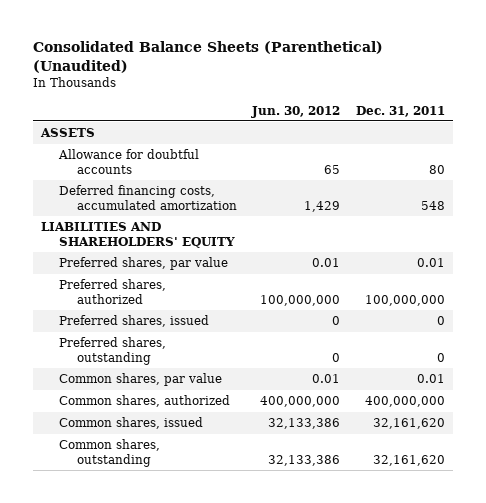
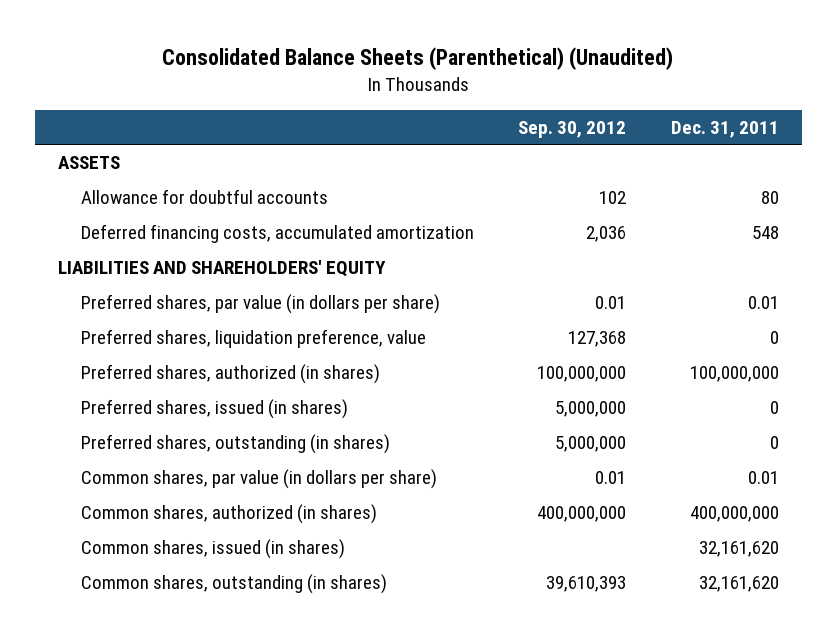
[251,105,341,118] Jun. 30, 2012 -> none
none -> [518,120,627,138] Sep. 30, 2012
[58,257,228,271] Preferred shares, par value -> [80,294,440,315] Preferred shares, par value (in dollars per share)
none -> [80,329,426,349] Preferred shares, liquidation preference, value
[58,279,166,304] Preferred shares, authorized -> [80,364,380,385] Preferred shares, authorized (in shares)
[58,315,209,328] Preferred shares, issued -> [80,399,348,420] Preferred shares, issued (in shares)
[58,337,166,365] Preferred shares, outstanding -> [80,434,390,455] Preferred shares, outstanding (in shares)
[58,373,222,387] Common shares, par value -> [80,469,437,490] Common shares, par value (in dollars per share)
[58,395,230,408] Common shares, authorized -> [80,504,377,525] Common shares, authorized (in shares)
[58,417,203,430] Common shares, issued -> [80,539,345,560] Common shares, issued (in shares)
[58,439,160,467] Common shares, outstanding -> [80,574,387,595] Common shares, outstanding (in shares)

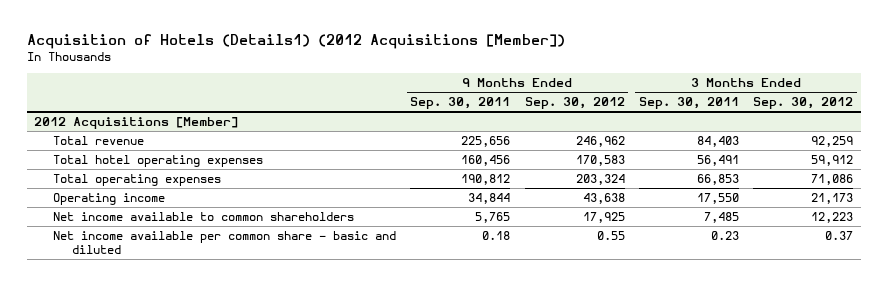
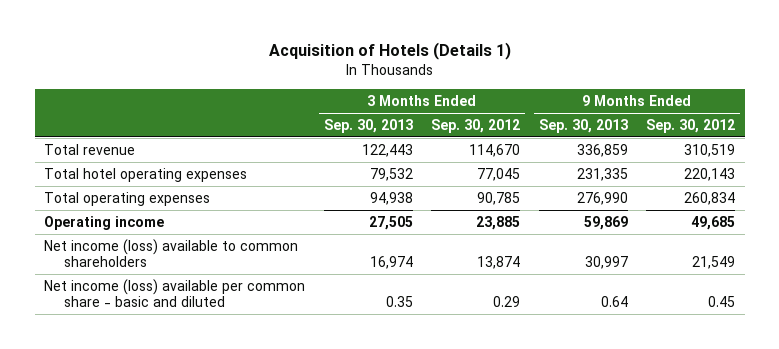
[26,34,565,50] Acquisition of Hotels (Details1) (2012 Acquisitions [Member]) -> [268,42,511,61] Acquisition of Hotels (Details 1)
[410,97,511,110] Sep. 30, 2011 -> none
[639,97,740,110] Sep. 30, 2011 -> none
none -> [323,118,413,133] Sep. 30, 2013
none -> [538,118,628,133] Sep. 30, 2013
[34,117,239,130] 2012 Acquisitions [Member] -> none
[575,136,625,148] 246,962 -> [684,143,736,157] 310,519
[811,136,854,148] 92,259 -> [469,143,521,157] 114,670
[575,155,625,167] 170,583 -> [684,167,736,181] 220,143
[811,155,854,167] 59,912 -> [477,167,521,181] 77,045
[575,174,625,186] 203,324 -> [684,191,736,205] 260,834
[811,174,854,186] 71,086 -> [477,191,521,205] 90,785
[582,193,625,205] 43,638 -> [691,215,736,230] 49,685
[811,193,854,205] 21,173 -> [476,215,521,230] 23,885
[52,212,354,222] Net income available to common shareholders -> [44,238,299,268] Net income (loss) available to common shareholders
[582,212,625,224] 17,925 -> [692,256,736,270] 21,549
[811,212,854,224] 12,223 -> [477,256,521,270] 13,874
[52,231,396,254] Net income available per common share - basic and diluted -> [44,278,306,308] Net income (loss) available per common share - basic and diluted
[596,231,625,241] 0.55 -> [708,296,736,308] 0.45
[825,231,854,241] 0.37 -> [493,296,521,308] 0.29

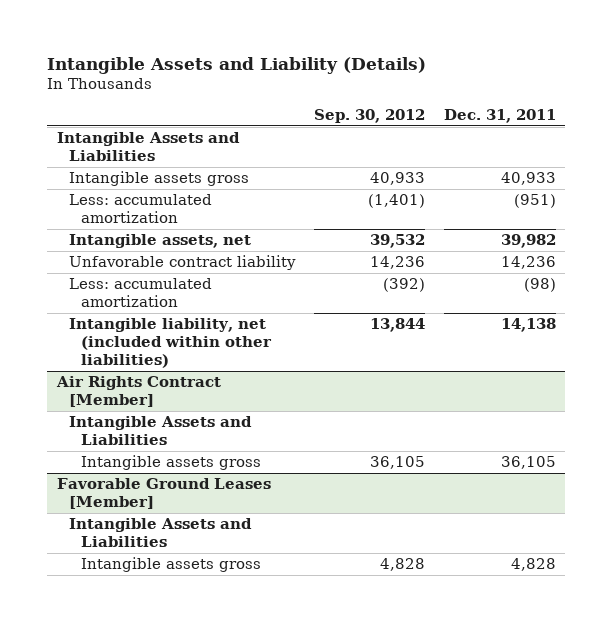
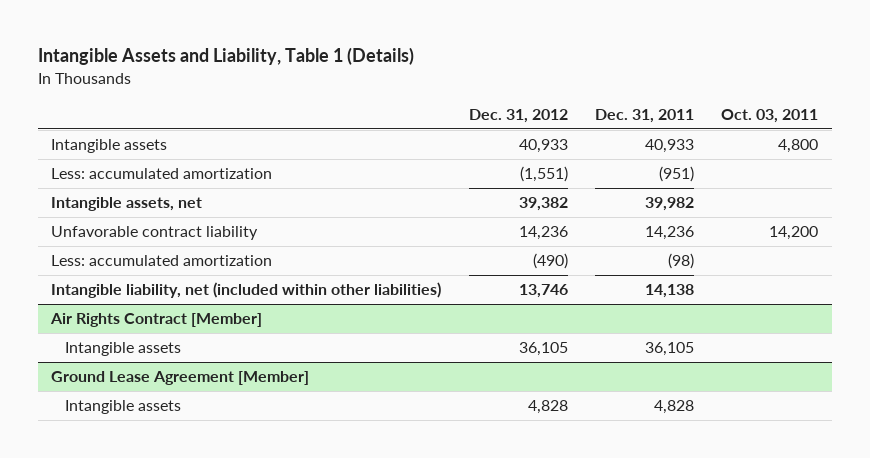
[47,56,427,74] Intangible Assets and Liability (Details) -> [37,47,414,66] Intangible Assets and Liability, Table 1 (Details)
[313,108,425,123] Sep. 30, 2012 -> none
none -> [468,108,568,123] Dec. 31, 2012
none -> [721,108,819,123] Oct. 03, 2011
[56,132,240,162] Intangible Assets and Liabilities -> none
[68,171,249,187] Intangible assets gross -> [51,139,168,154] Intangible assets
[68,416,252,446] Intangible Assets and Liabilities -> none
[56,478,271,510] Favorable Ground Leases [Member] -> none
[68,518,252,548] Intangible Assets and Liabilities -> none
[80,455,261,471] Intangible assets gross -> [64,342,181,357] Intangible assets
none -> [51,371,310,386] Ground Lease Agreement [Member]
[80,557,261,573] Intangible assets gross -> [64,400,181,415] Intangible assets

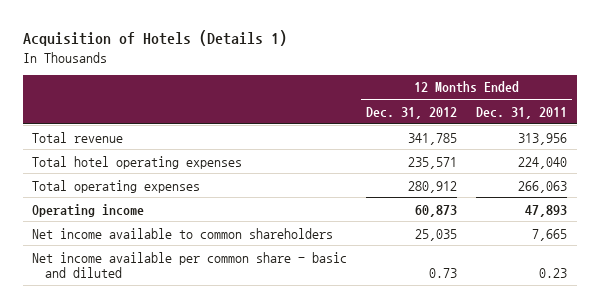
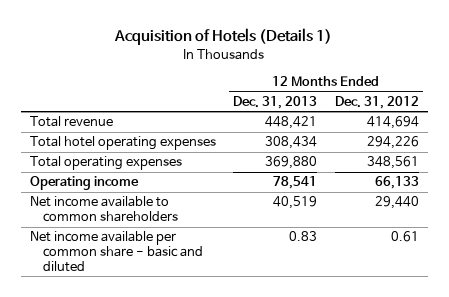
[476,106,568,119] Dec. 31, 2011 -> none
none -> [233,95,318,109] Dec. 31, 2013
[408,132,458,145] 341,785 -> [366,116,419,130] 414,694
[408,156,458,169] 235,571 -> [366,136,419,150] 294,226
[408,180,458,193] 280,912 -> [366,156,419,170] 348,561
[415,204,458,217] 60,873 -> [374,176,419,190] 66,133
[415,228,458,241] 25,035 -> [374,196,419,210] 29,440
[429,268,458,279] 0.73 -> [390,231,419,243] 0.61

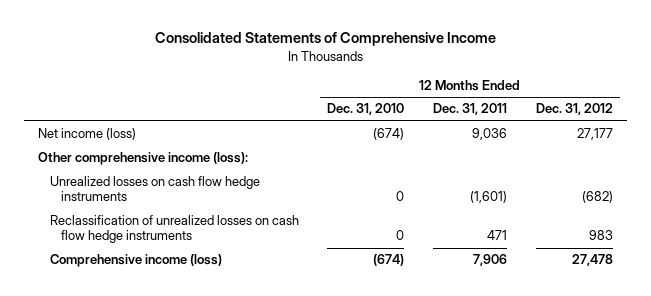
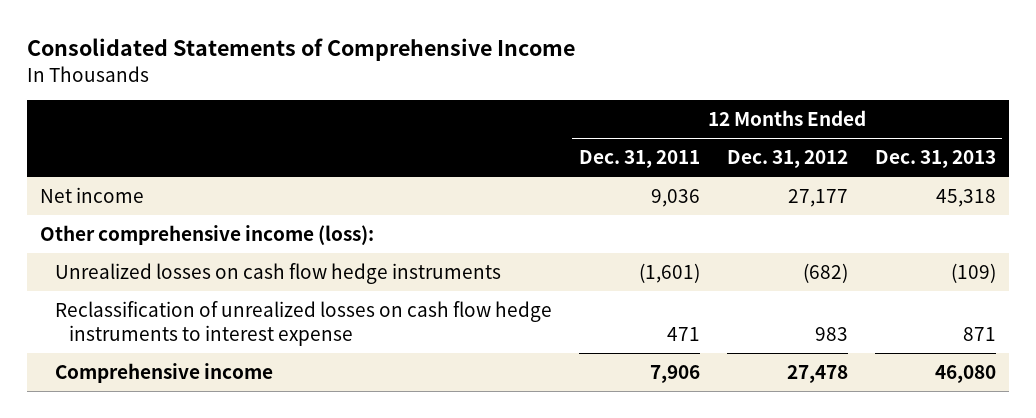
[327,103,405,116] Dec. 31, 2010 -> none
none -> [874,150,996,169] Dec. 31, 2013
[37,128,136,141] Net income (loss) -> [40,186,145,203] Net income
[49,215,299,244] Reclassification of unrealized losses on cash flow hedge instruments -> [54,300,552,346] Reclassification of unrealized losses on cash flow hedge instruments to interest expense
[49,254,222,268] Comprehensive income (loss) -> [54,362,273,383] Comprehensive income

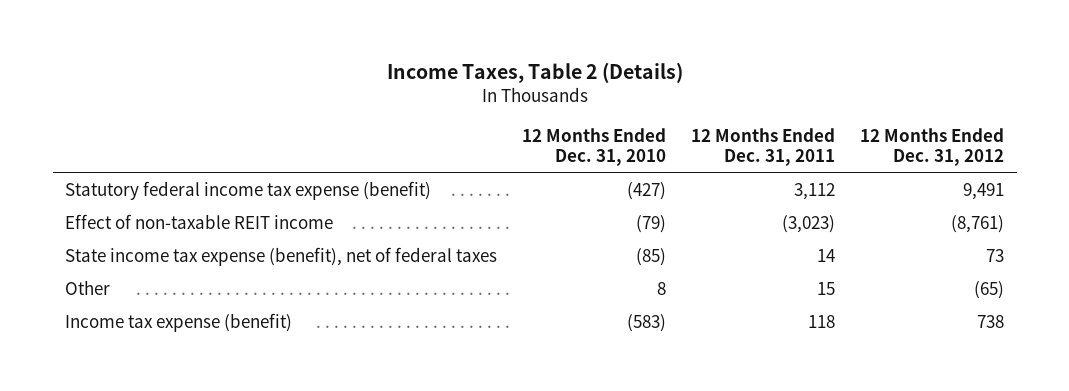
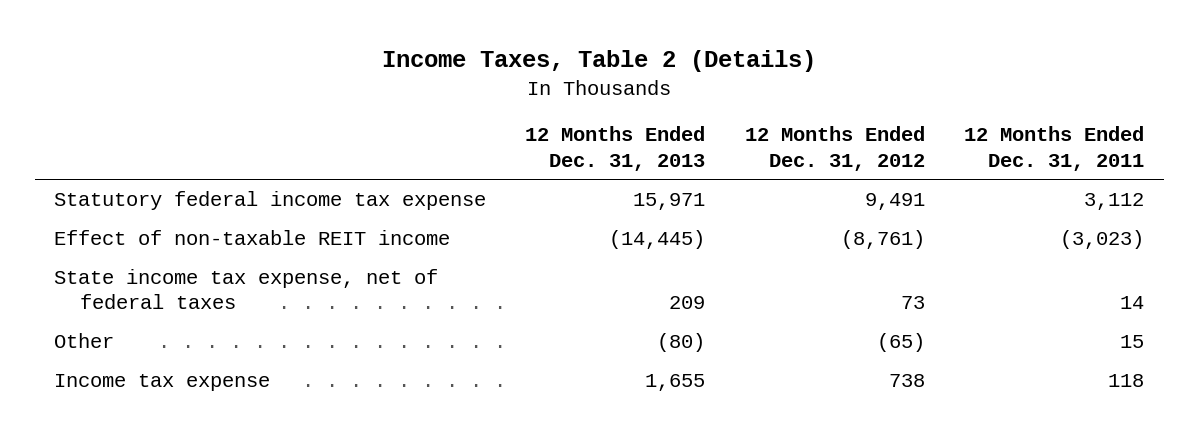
[522,127,667,166] 12 Months Ended Dec. 31, 2010 -> none
none -> [525,126,706,171] 12 Months Ended Dec. 31, 2013
[65,180,432,200] Statutory federal income tax expense (benefit) -> [54,191,487,211] Statutory federal income tax expense
[65,246,498,266] State income tax expense (benefit), net of federal taxes -> [54,269,439,310] State income tax expense, net of federal taxes
[65,312,293,332] Income tax expense (benefit) -> [54,374,271,392] Income tax expense

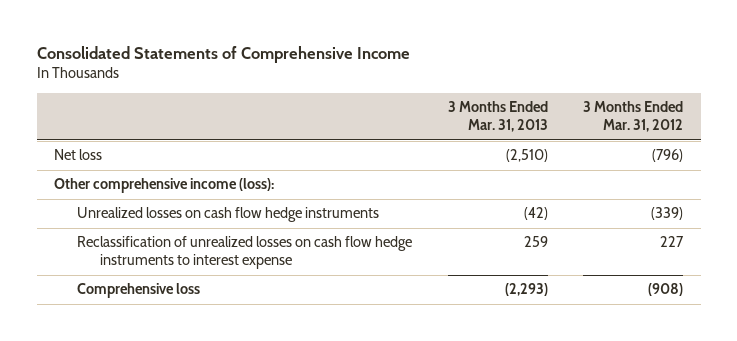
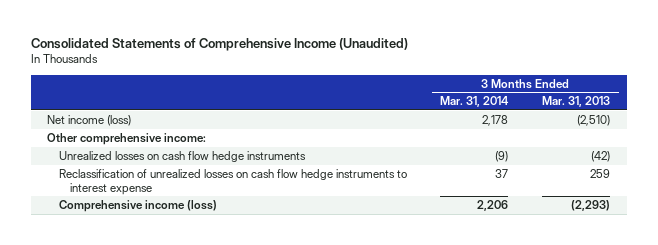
[36,45,410,63] Consolidated Statements of Comprehensive Income -> [30,38,408,52] Consolidated Statements of Comprehensive Income (Unaudited)
[583,101,684,133] 3 Months Ended Mar. 31, 2012 -> none
none -> [440,96,510,108] Mar. 31, 2014
[54,149,103,161] Net loss -> [47,114,132,126] Net income (loss)
[54,178,275,194] Other comprehensive income (loss): -> [47,132,207,145] Other comprehensive income:
[77,283,201,299] Comprehensive loss -> [58,199,217,212] Comprehensive income (loss)

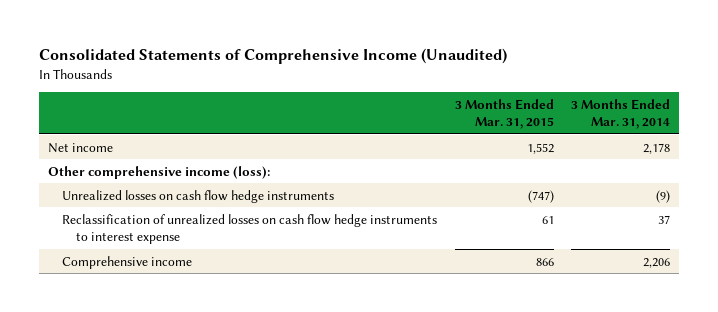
[542,96,611,108] Mar. 31, 2013 -> none
none -> [454,98,554,130] 3 Months Ended Mar. 31, 2015
[47,114,132,126] Net income (loss) -> [47,142,113,153] Net income
[47,132,207,145] Other comprehensive income: -> [47,165,270,179] Other comprehensive income (loss):
[58,199,217,212] Comprehensive income (loss) -> [61,255,192,269] Comprehensive income

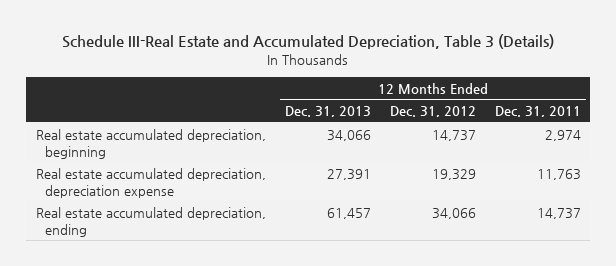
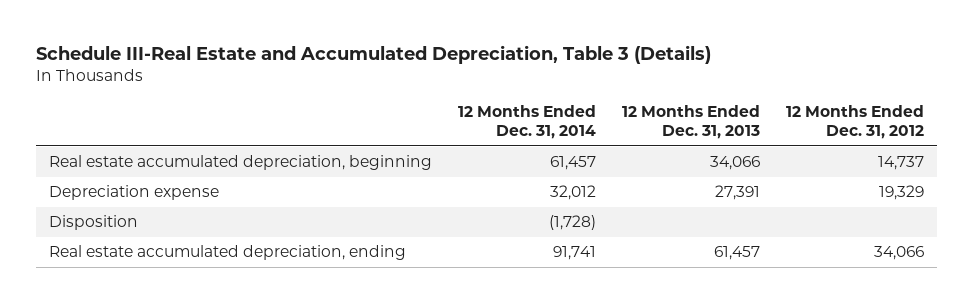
[494,106,581,118] Dec. 31, 2011 -> none
none -> [458,104,597,140] 12 Months Ended Dec. 31, 2014
[35,167,266,198] Real estate accumulated depreciation, depreciation expense -> [49,185,220,201] Depreciation expense
none -> [49,215,139,231] Disposition

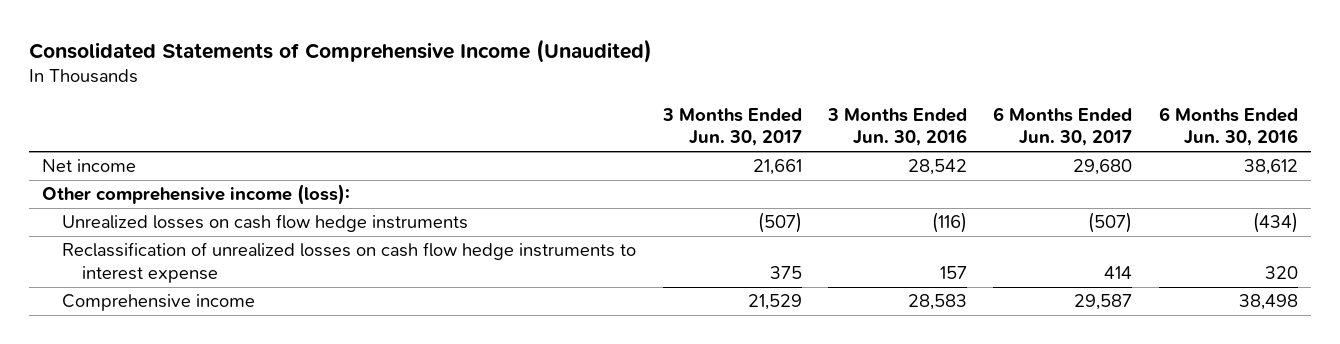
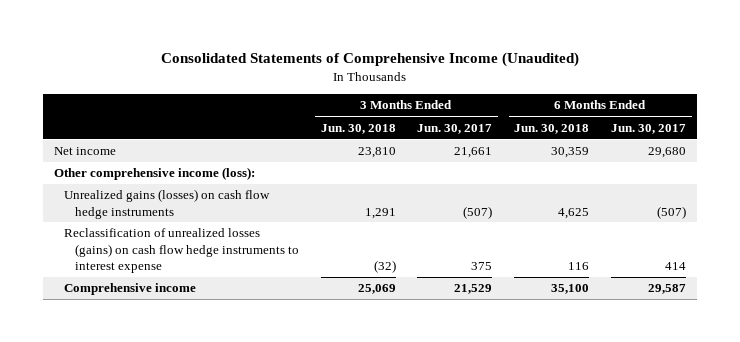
[827,108,968,147] 3 Months Ended Jun. 30, 2016 -> none
[1158,107,1298,147] 6 Months Ended Jun. 30, 2016 -> none
none -> [320,123,396,134] Jun. 30, 2018
none -> [514,123,590,134] Jun. 30, 2018
[62,214,469,233] Unrealized losses on cash flow hedge instruments -> [64,189,271,219] Unrealized gains (losses) on cash flow hedge instruments
[62,242,637,283] Reclassification of unrealized losses on cash flow hedge instruments to interest expense -> [64,228,299,273] Reclassification of unrealized losses (gains) on cash flow hedge instruments to interest expense

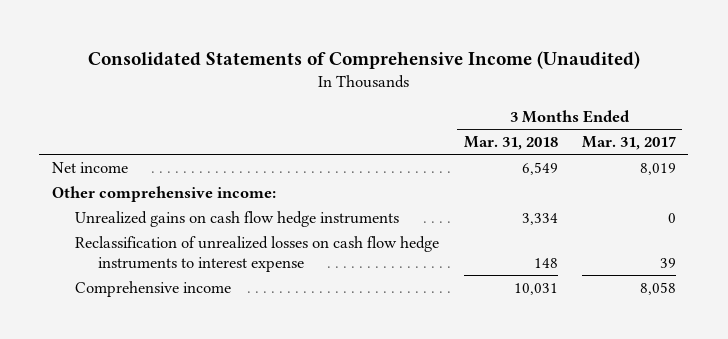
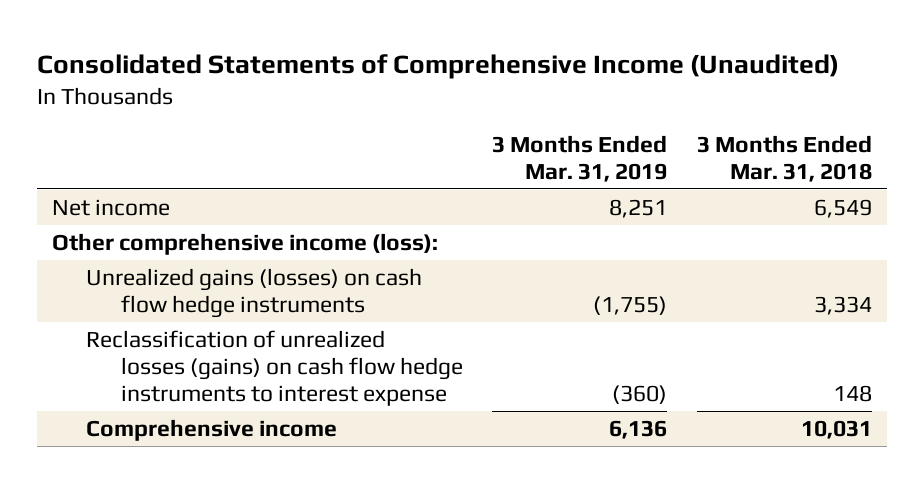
[582,136,677,151] Mar. 31, 2017 -> none
none -> [492,134,668,182] 3 Months Ended Mar. 31, 2019
[51,186,276,203] Other comprehensive income: -> [51,232,438,255] Other comprehensive income (loss):
[74,211,399,228] Unrealized gains on cash flow hedge instruments -> [86,267,423,319] Unrealized gains (losses) on cash flow hedge instruments
[74,236,439,272] Reclassification of unrealized losses on cash flow hedge instruments to interest expense -> [86,329,463,407] Reclassification of unrealized losses (gains) on cash flow hedge instruments to interest expense

